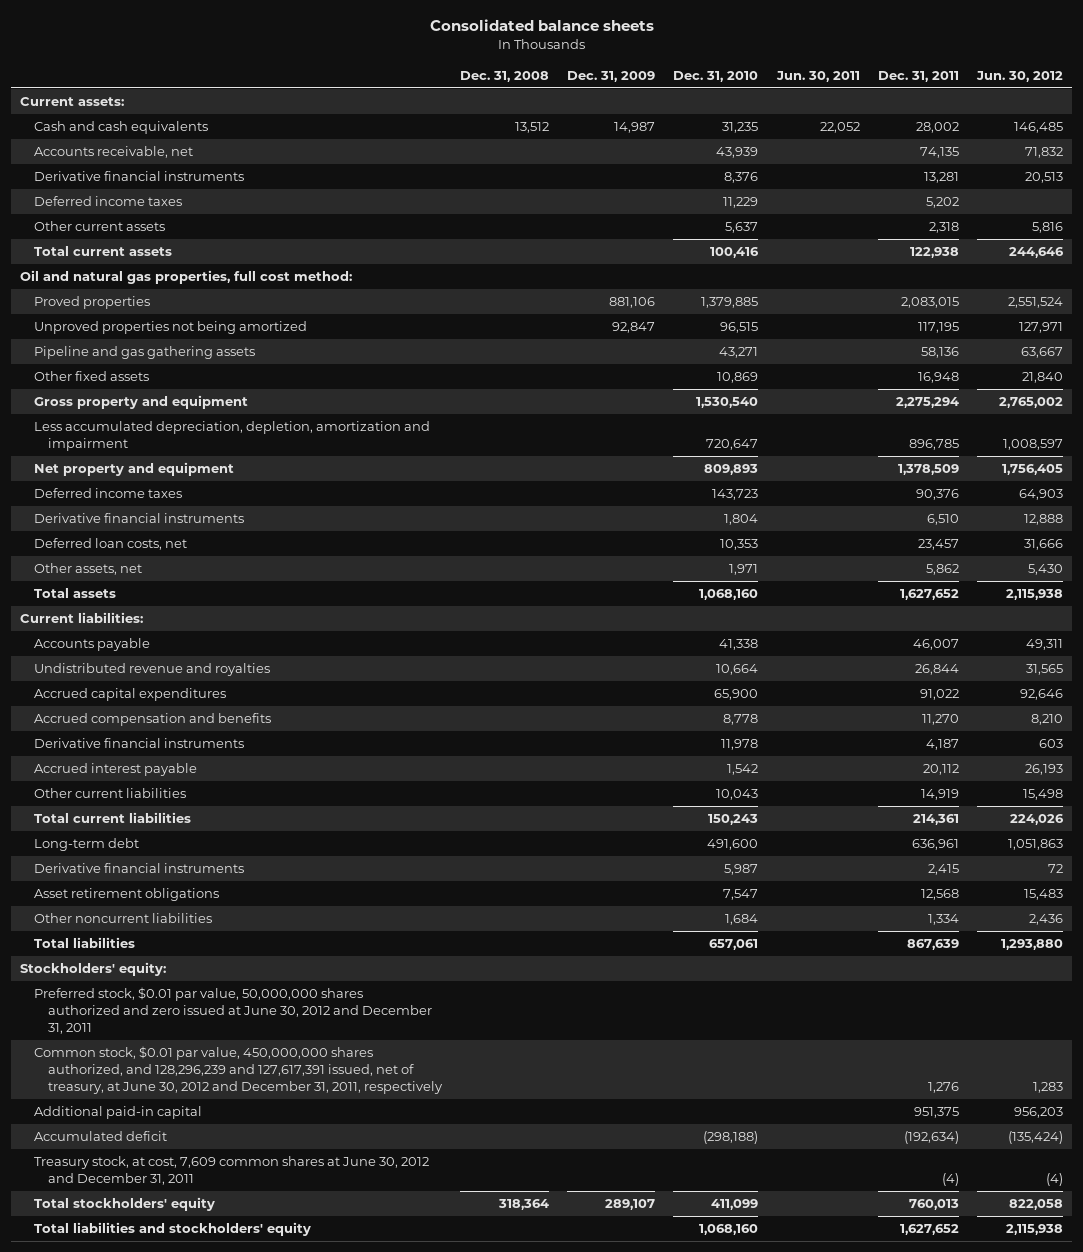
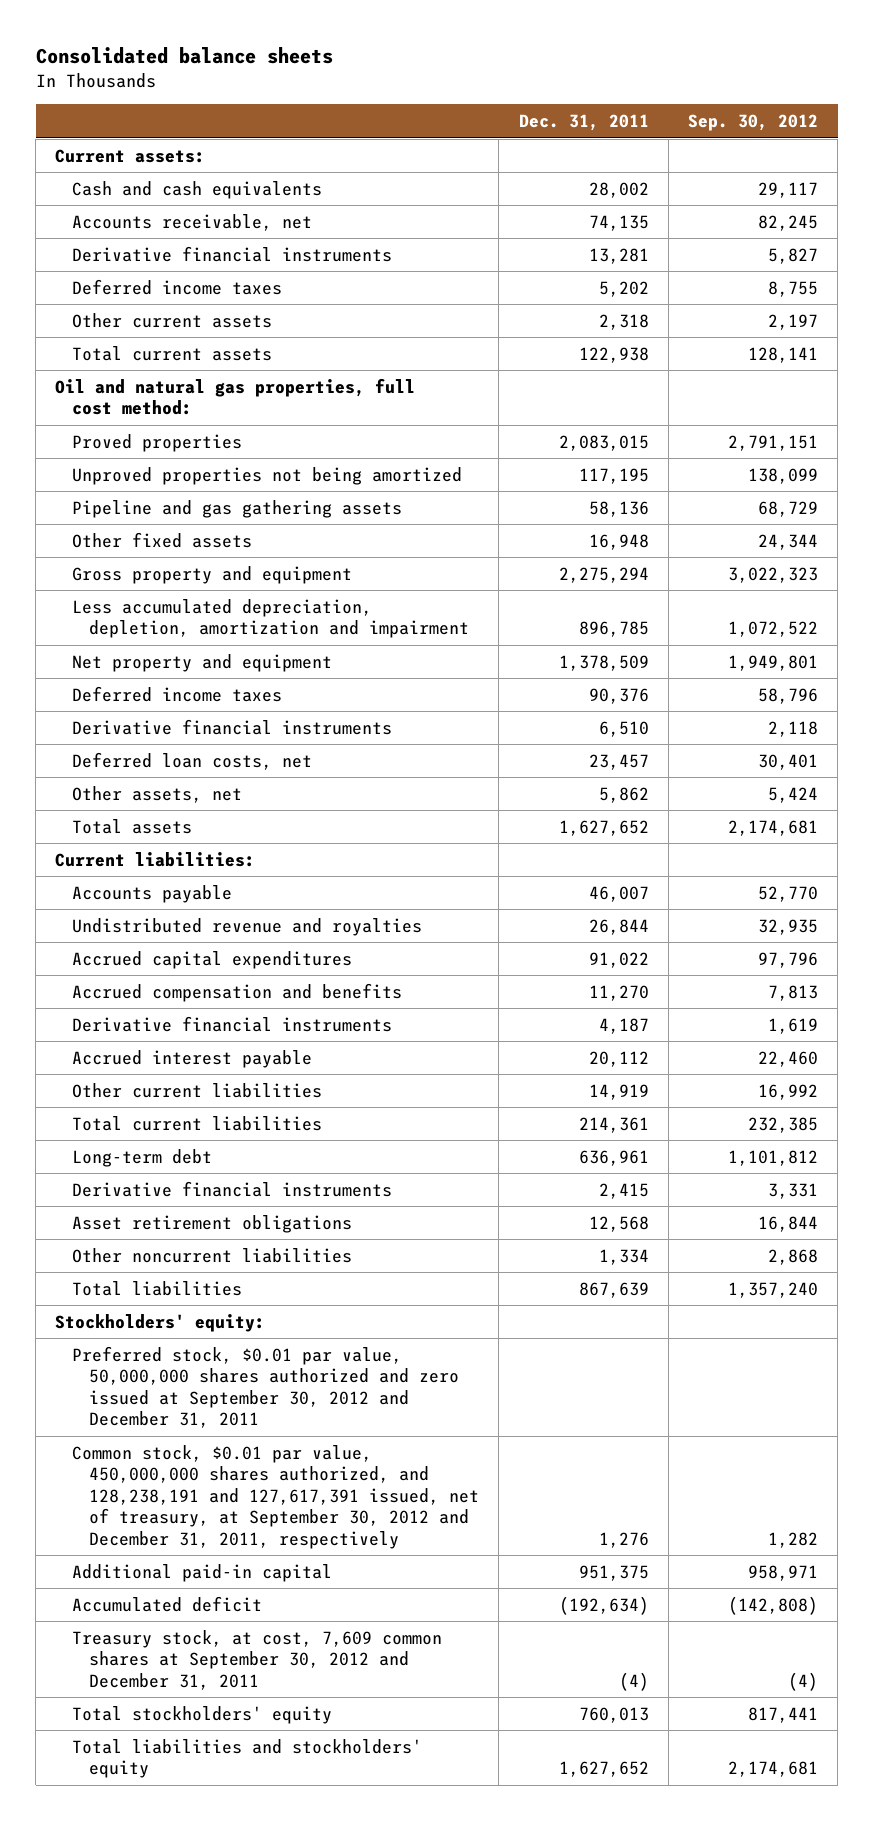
[460,70,550,82] Dec. 31, 2008 -> none
[567,70,656,82] Dec. 31, 2009 -> none
[673,70,759,82] Dec. 31, 2010 -> none
[775,70,860,82] Jun. 30, 2011 -> none
[975,70,1063,82] Jun. 30, 2012 -> none
none -> [687,113,818,131] Sep. 30, 2012
[34,987,432,1035] Preferred stock, $0.01 par value, 50,000,000 shares authorized and zero issued at June 30, 2012 and December 31, 2011 -> [72,1345,460,1429] Preferred stock, $0.01 par value, 50,000,000 shares authorized and zero issued at September 30, 2012 and December 31, 2011
[34,1046,443,1095] Common stock, $0.01 par value, 450,000,000 shares authorized, and 128,296,239 and 127,617,391 issued, net of treasury, at June 30, 2012 and December 31, 2011, respectively -> [72,1444,480,1549] Common stock, $0.01 par value, 450,000,000 shares authorized, and 128,238,191 and 127,617,391 issued, net of treasury, at September 30, 2012 and December 31, 2011, respectively
[34,1156,430,1186] Treasury stock, at cost, 7,609 common shares at June 30, 2012 and December 31, 2011 -> [72,1629,443,1690] Treasury stock, at cost, 7,609 common shares at September 30, 2012 and December 31, 2011

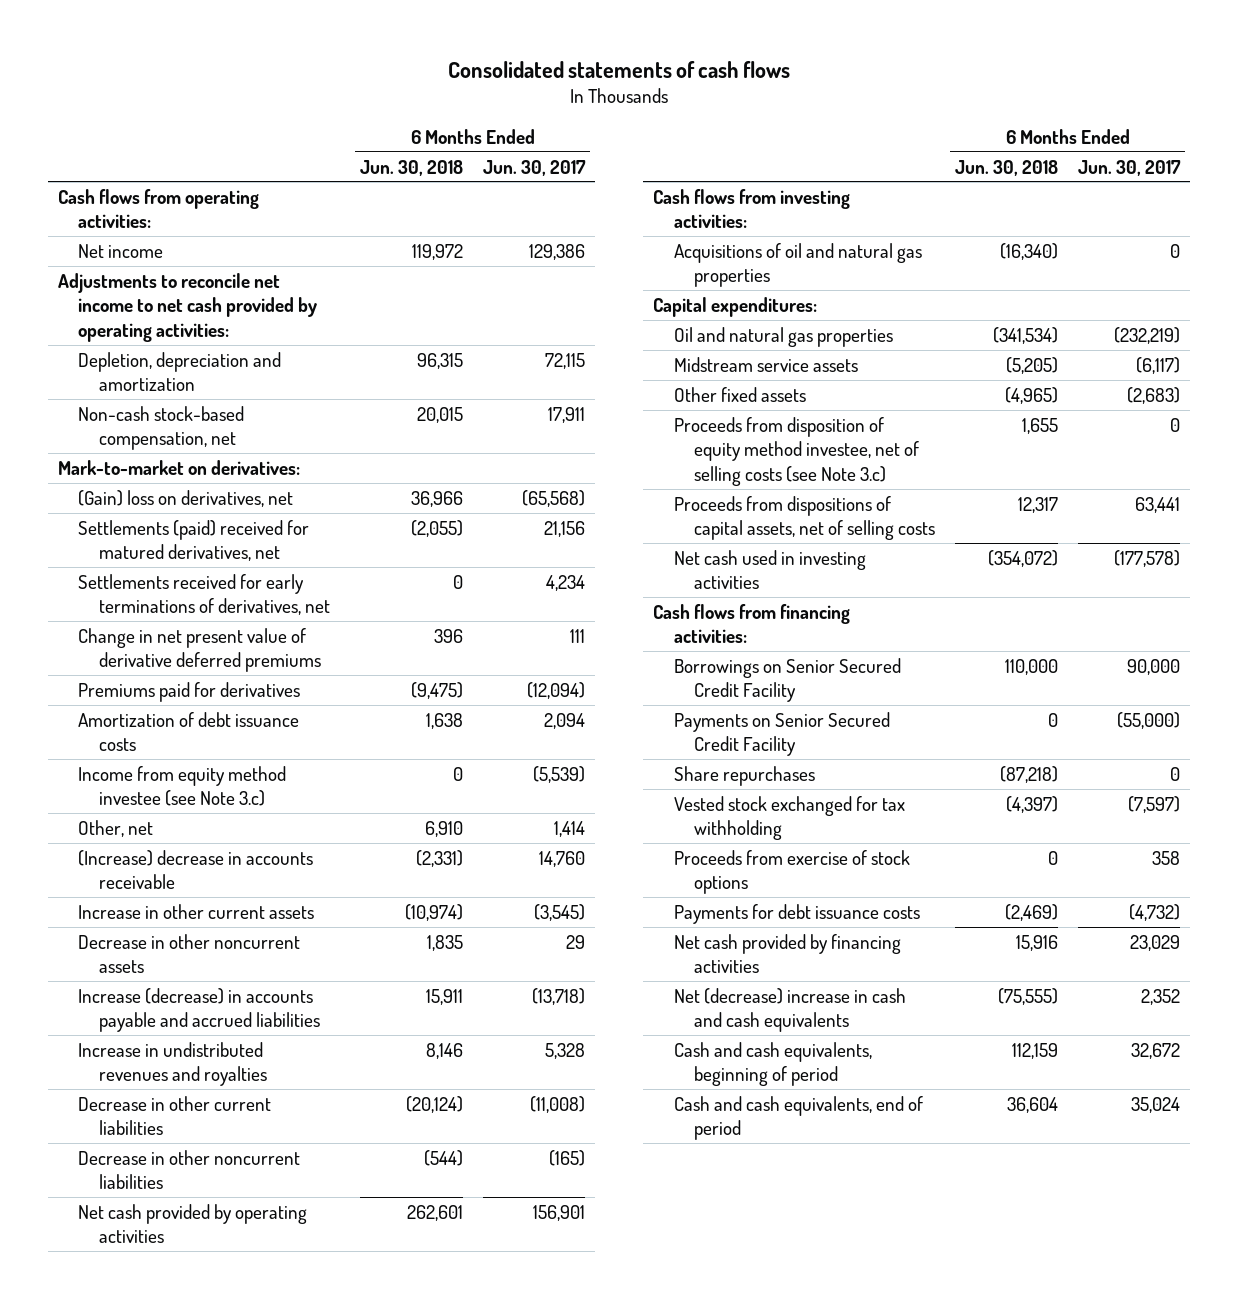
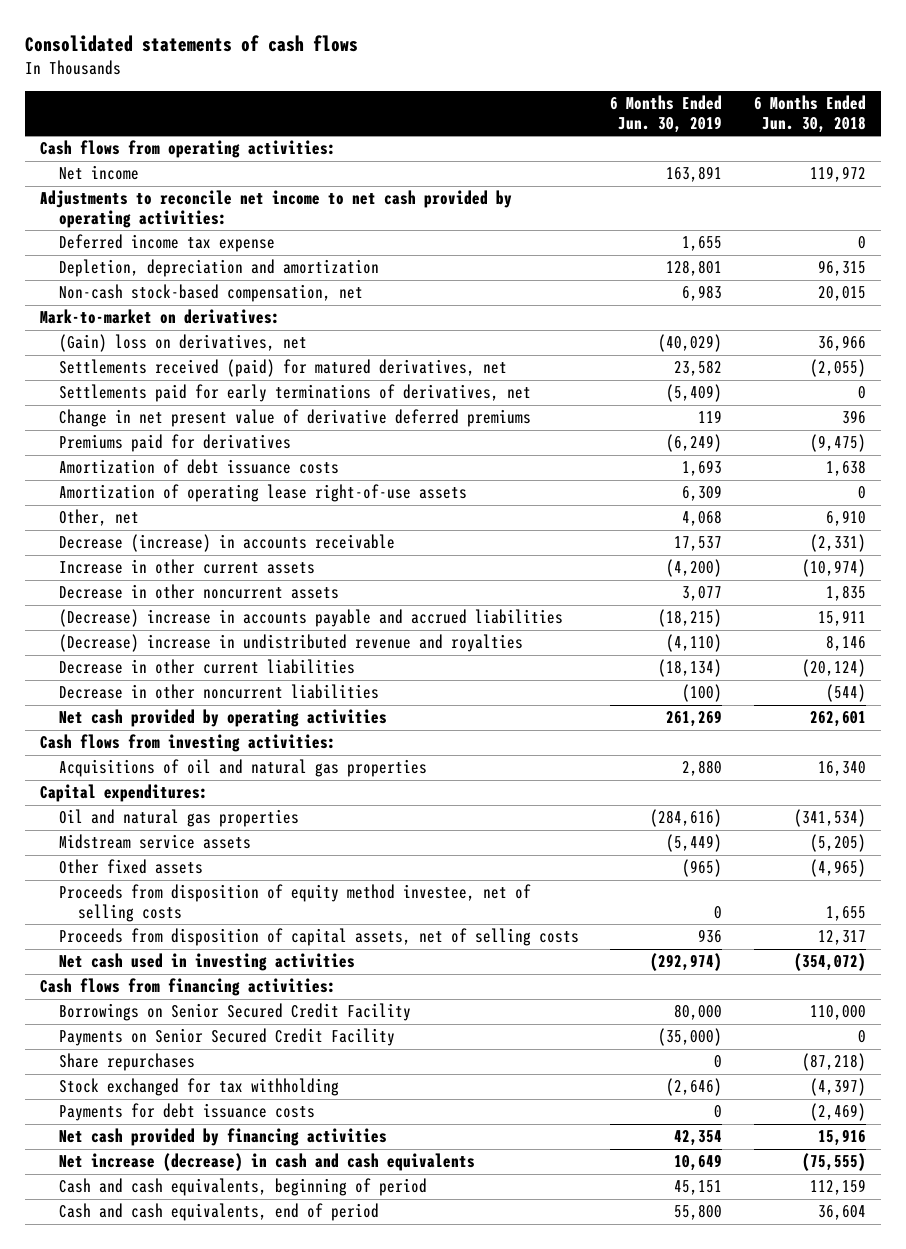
[483,159,587,176] Jun. 30, 2017 -> none
none -> [610,94,723,133] 6 Months Ended Jun. 30, 2019
none -> [59,234,276,253] Deferred income tax expense
[78,519,310,562] Settlements (paid) received for matured derivatives, net -> [59,359,508,378] Settlements received (paid) for matured derivatives, net
[78,573,330,616] Settlements received for early terminations of derivatives, net -> [59,384,532,403] Settlements paid for early terminations of derivatives, net
[78,765,287,807] Income from equity method investee (see Note 3.c) -> none
none -> [59,484,468,503] Amortization of operating lease right-of-use assets
[78,849,314,890] (Increase) decrease in accounts receivable -> [59,534,396,553] Decrease (increase) in accounts receivable
[78,987,320,1033] Increase (decrease) in accounts payable and accrued liabilities -> [59,609,564,628] (Decrease) increase in accounts payable and accrued liabilities
[78,1041,267,1087] Increase in undistributed revenues and royalties -> [59,634,524,653] (Decrease) increase in undistributed revenue and royalties
[1000,242,1059,260] (16,340) -> [817,761,866,777] 16,340
[673,416,919,486] Proceeds from disposition of equity method investee, net of selling costs (see Note 3.c) -> [59,884,532,922] Proceeds from disposition of equity method investee, net of selling costs
[673,495,935,541] Proceeds from dispositions of capital assets, net of selling costs -> [59,928,580,947] Proceeds from disposition of capital assets, net of selling costs
[673,849,910,895] Proceeds from exercise of stock options -> none
[673,795,905,841] Vested stock exchanged for tax withholding -> [59,1078,340,1097] Stock exchanged for tax withholding
[673,987,906,1033] Net (decrease) increase in cash and cash equivalents -> [59,1153,476,1172] Net increase (decrease) in cash and cash equivalents

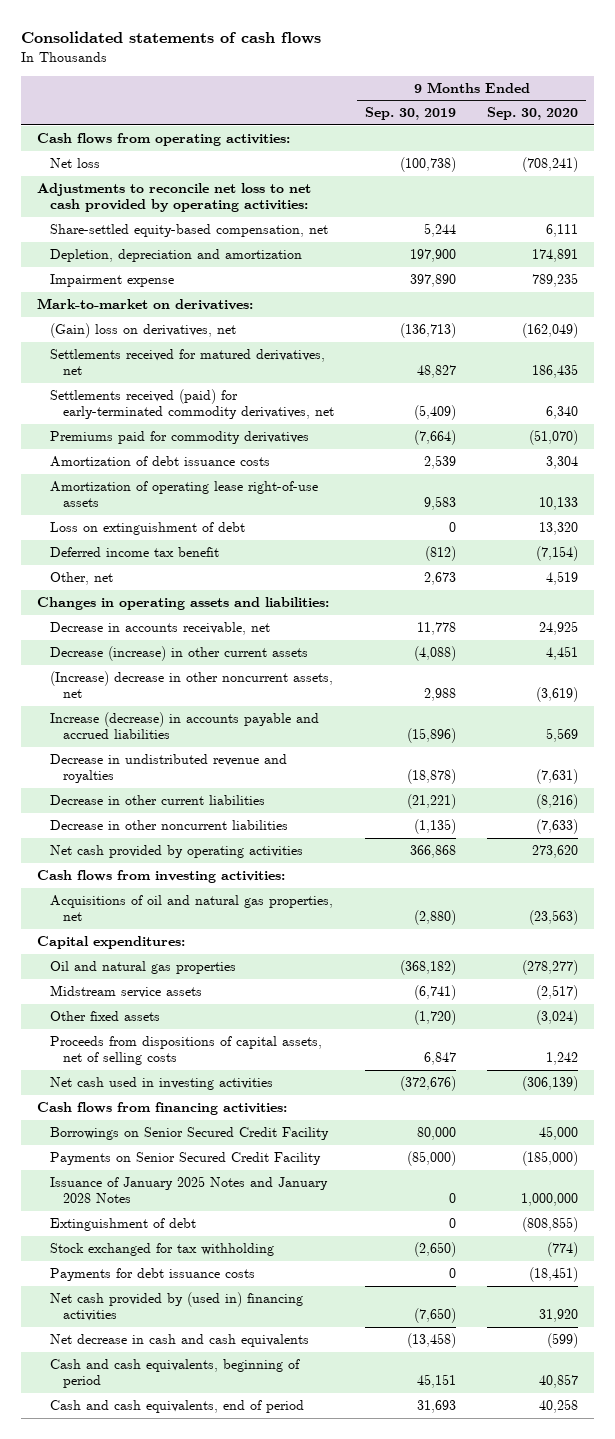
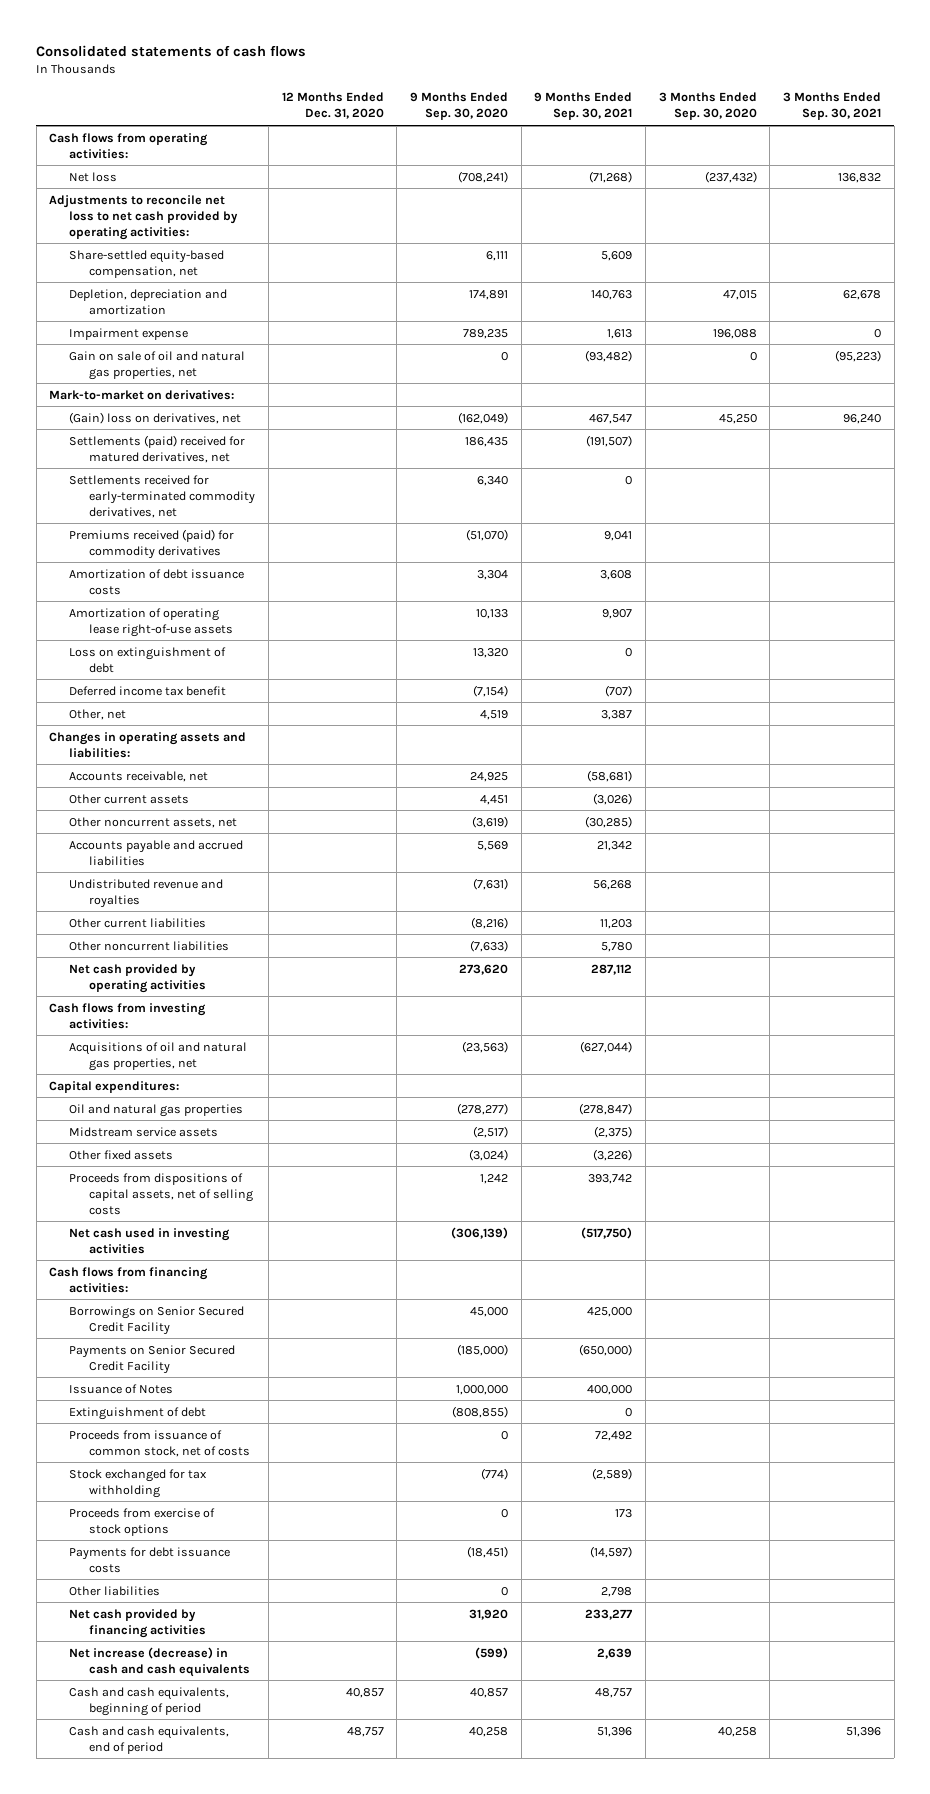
[365,107,457,121] Sep. 30, 2019 -> none
none -> [281,92,384,120] 12 Months Ended Dec. 31, 2020
none -> [534,92,633,121] 9 Months Ended Sep. 30, 2021
none -> [658,92,757,121] 3 Months Ended Sep. 30, 2020
none -> [783,92,882,121] 3 Months Ended Sep. 30, 2021
none -> [69,350,246,380] Gain on sale of oil and natural gas properties, net
[49,349,325,376] Settlements received for matured derivatives, net -> [69,434,246,463] Settlements (paid) received for matured derivatives, net
[49,389,335,420] Settlements received (paid) for early-terminated commodity derivatives, net -> [69,474,256,518] Settlements received for early-terminated commodity derivatives, net
[49,431,309,445] Premiums paid for commodity derivatives -> [69,528,235,559] Premiums received (paid) for commodity derivatives
[49,622,270,636] Decrease in accounts receivable, net -> [69,770,209,782] Accounts receivable, net
[49,646,308,662] Decrease (increase) in other current assets -> [69,793,190,804] Other current assets
[49,671,333,699] (Increase) decrease in other noncurrent assets, net -> [69,816,238,828] Other noncurrent assets, net
[49,712,319,740] Increase (decrease) in accounts payable and accrued liabilities -> [69,839,244,866] Accounts payable and accrued liabilities
[49,754,287,784] Decrease in undistributed revenue and royalties -> [69,878,224,908] Undistributed revenue and royalties
[49,795,265,806] Decrease in other current liabilities -> [69,917,207,928] Other current liabilities
[49,820,288,831] Decrease in other noncurrent liabilities -> [69,940,230,951] Other noncurrent liabilities
[49,1176,328,1204] Issuance of January 2025 Notes and January 2028 Notes -> [69,1383,174,1394] Issuance of Notes
none -> [69,1429,251,1457] Proceeds from issuance of common stock, net of costs
none -> [69,1507,216,1536] Proceeds from exercise of stock options
none -> [69,1585,161,1596] Other liabilities
[49,1292,303,1322] Net cash provided by (used in) financing activities -> [69,1608,207,1638] Net cash provided by financing activities
[49,1334,309,1348] Net decrease in cash and cash equivalents -> [69,1646,251,1677] Net increase (decrease) in cash and cash equivalents

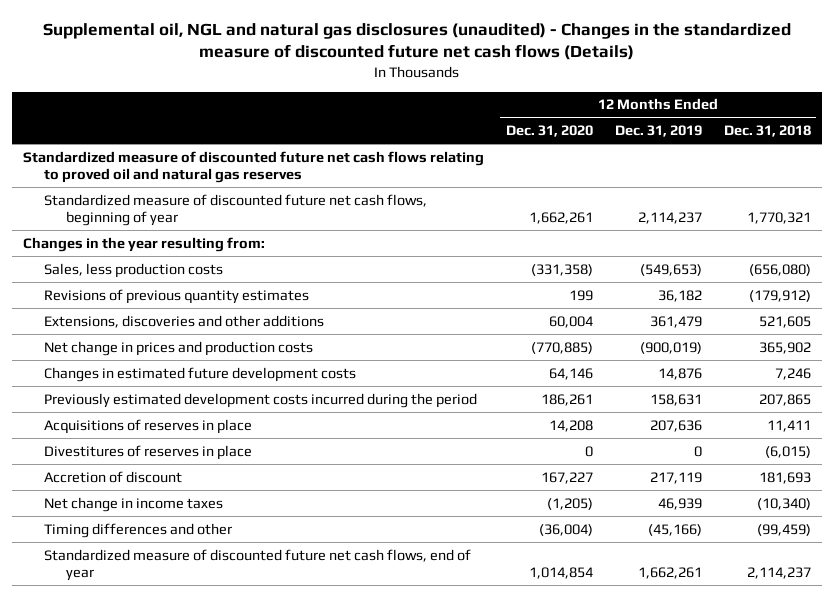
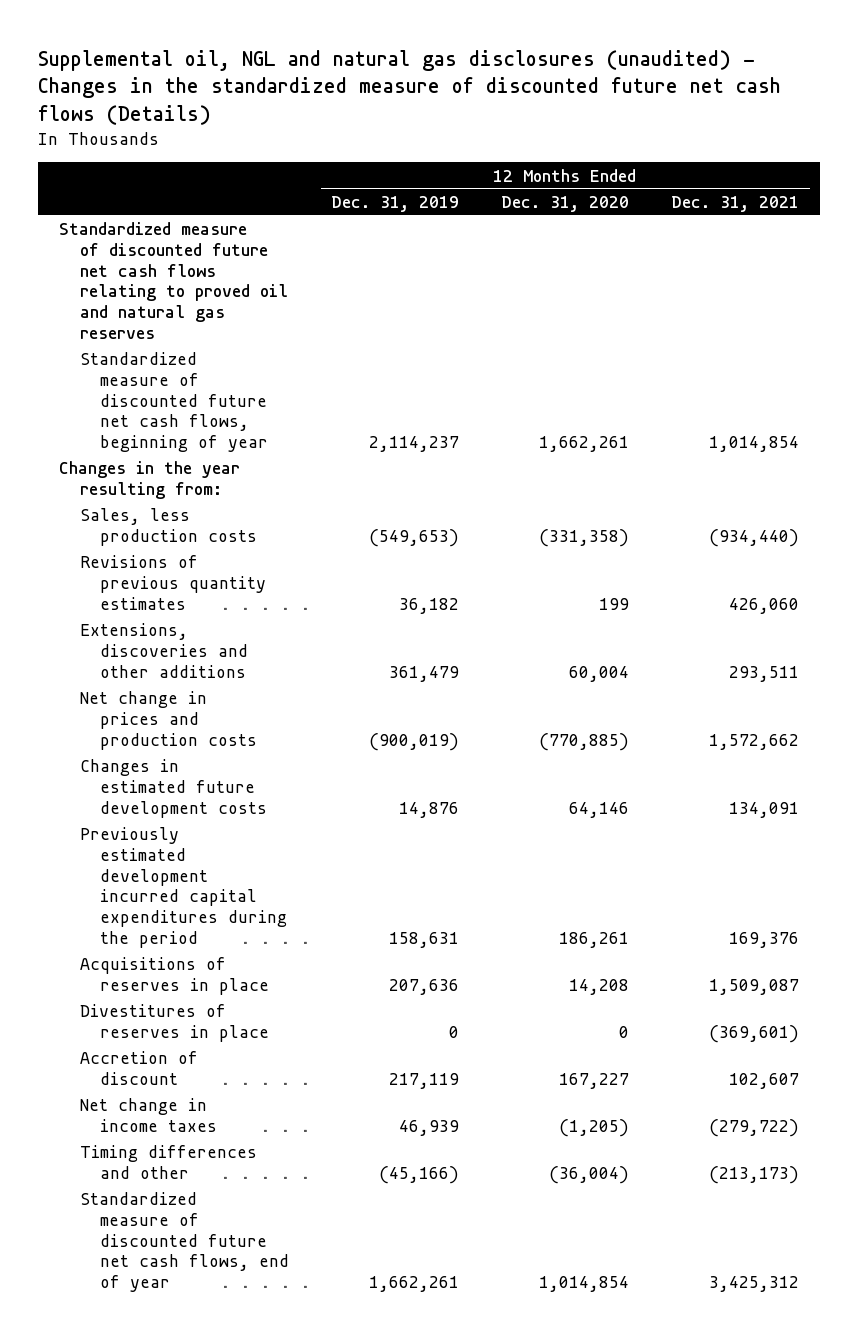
[723,124,811,137] Dec. 31, 2018 -> none
none -> [671,195,800,212] Dec. 31, 2021
[44,392,478,408] Previously estimated development costs incurred during the period -> [79,827,288,948] Previously estimated development incurred capital expenditures during the period

